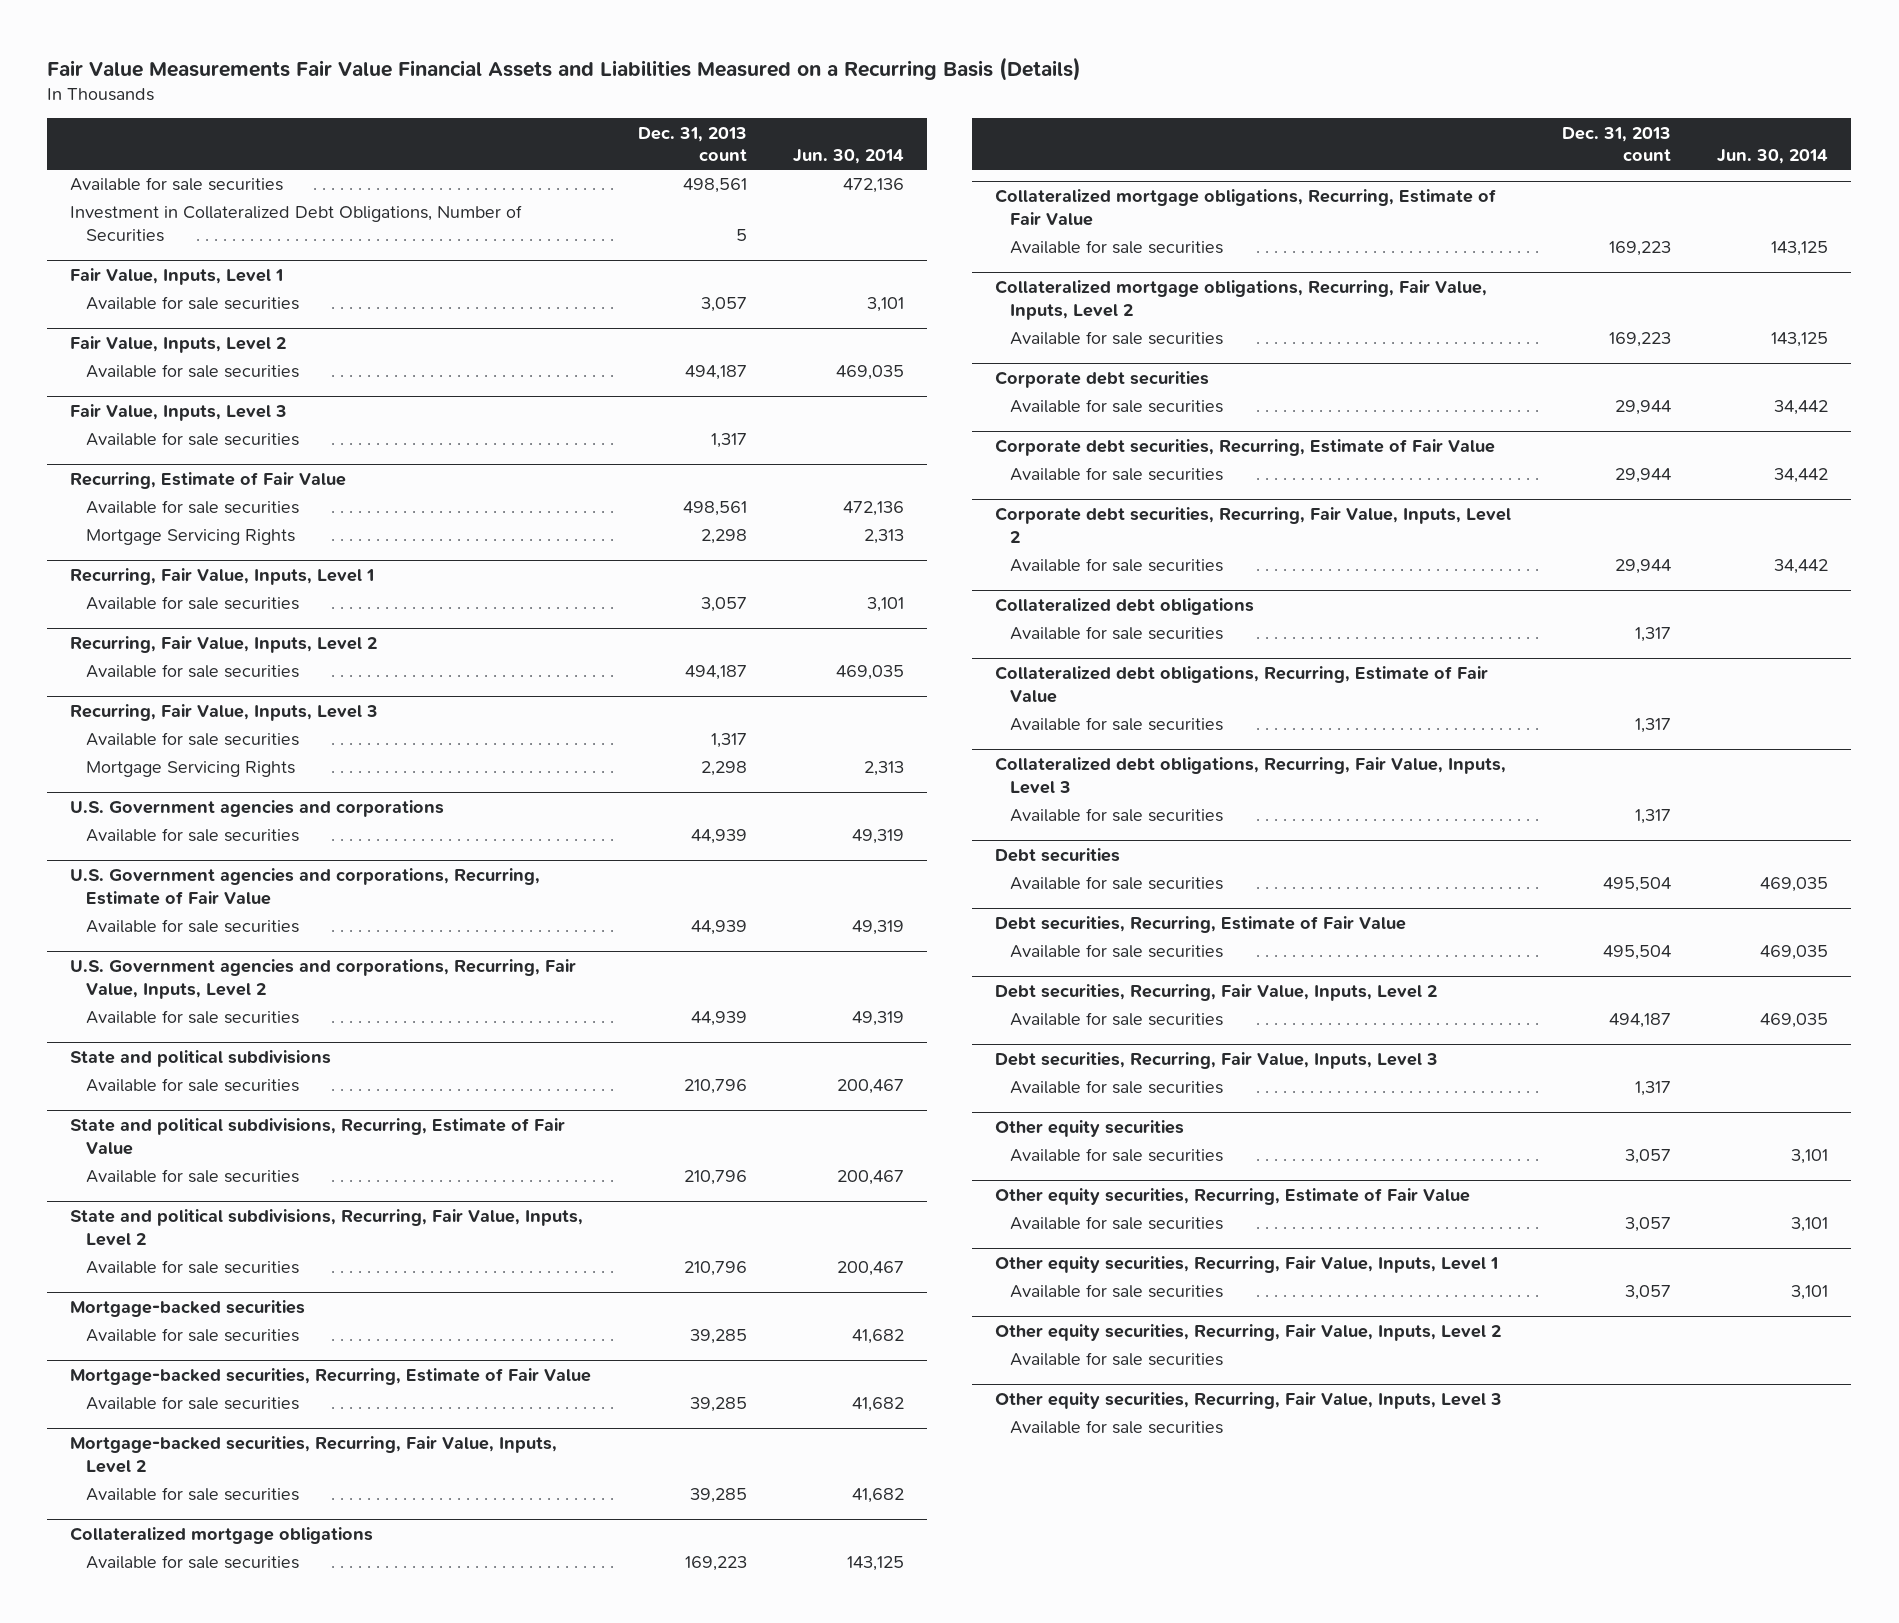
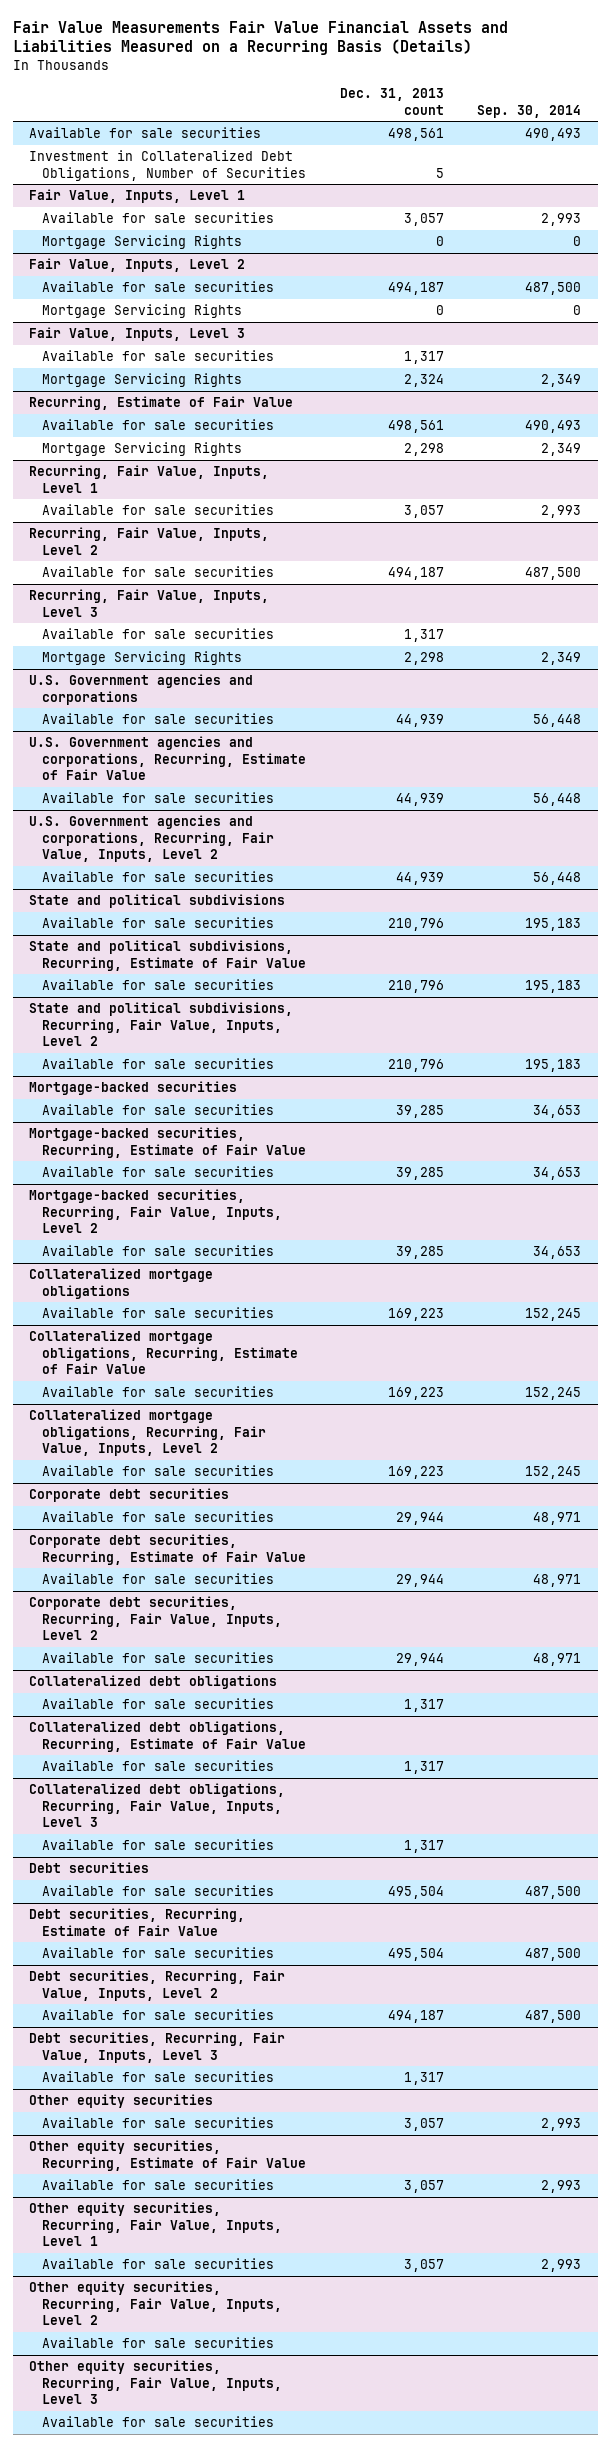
[792,149,904,165] Jun. 30, 2014 -> none
none -> [477,104,582,118] Sep. 30, 2014
none -> [42,234,243,249] Mortgage Servicing Rights
none -> [42,303,243,318] Mortgage Servicing Rights
none -> [42,372,243,387] Mortgage Servicing Rights

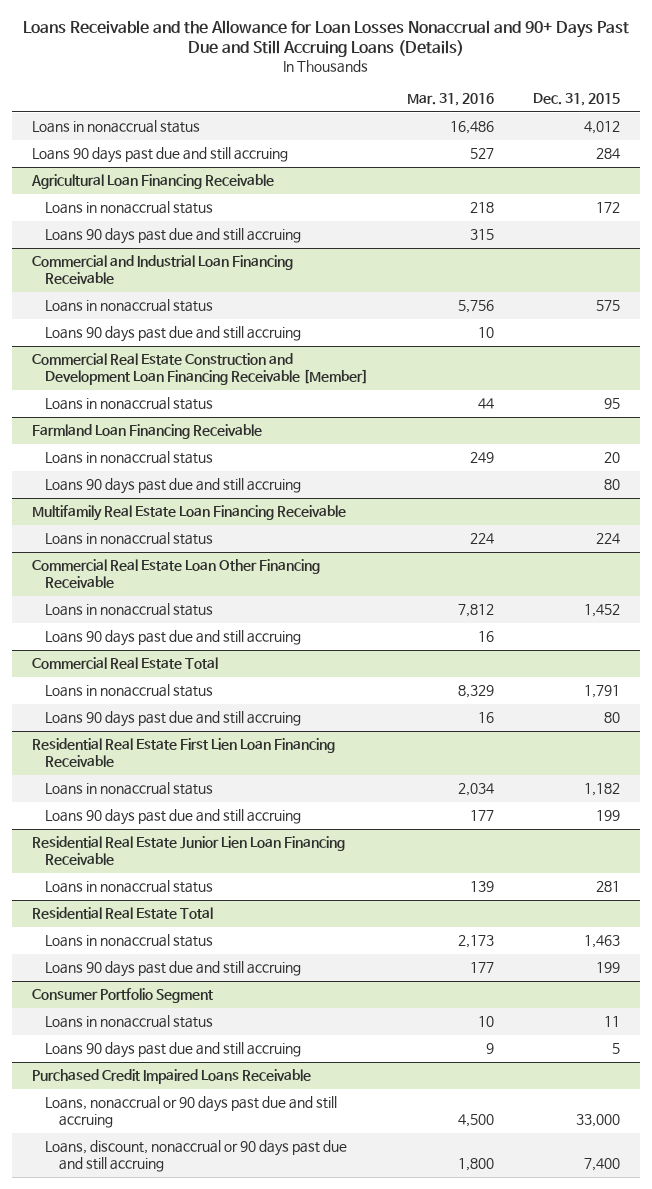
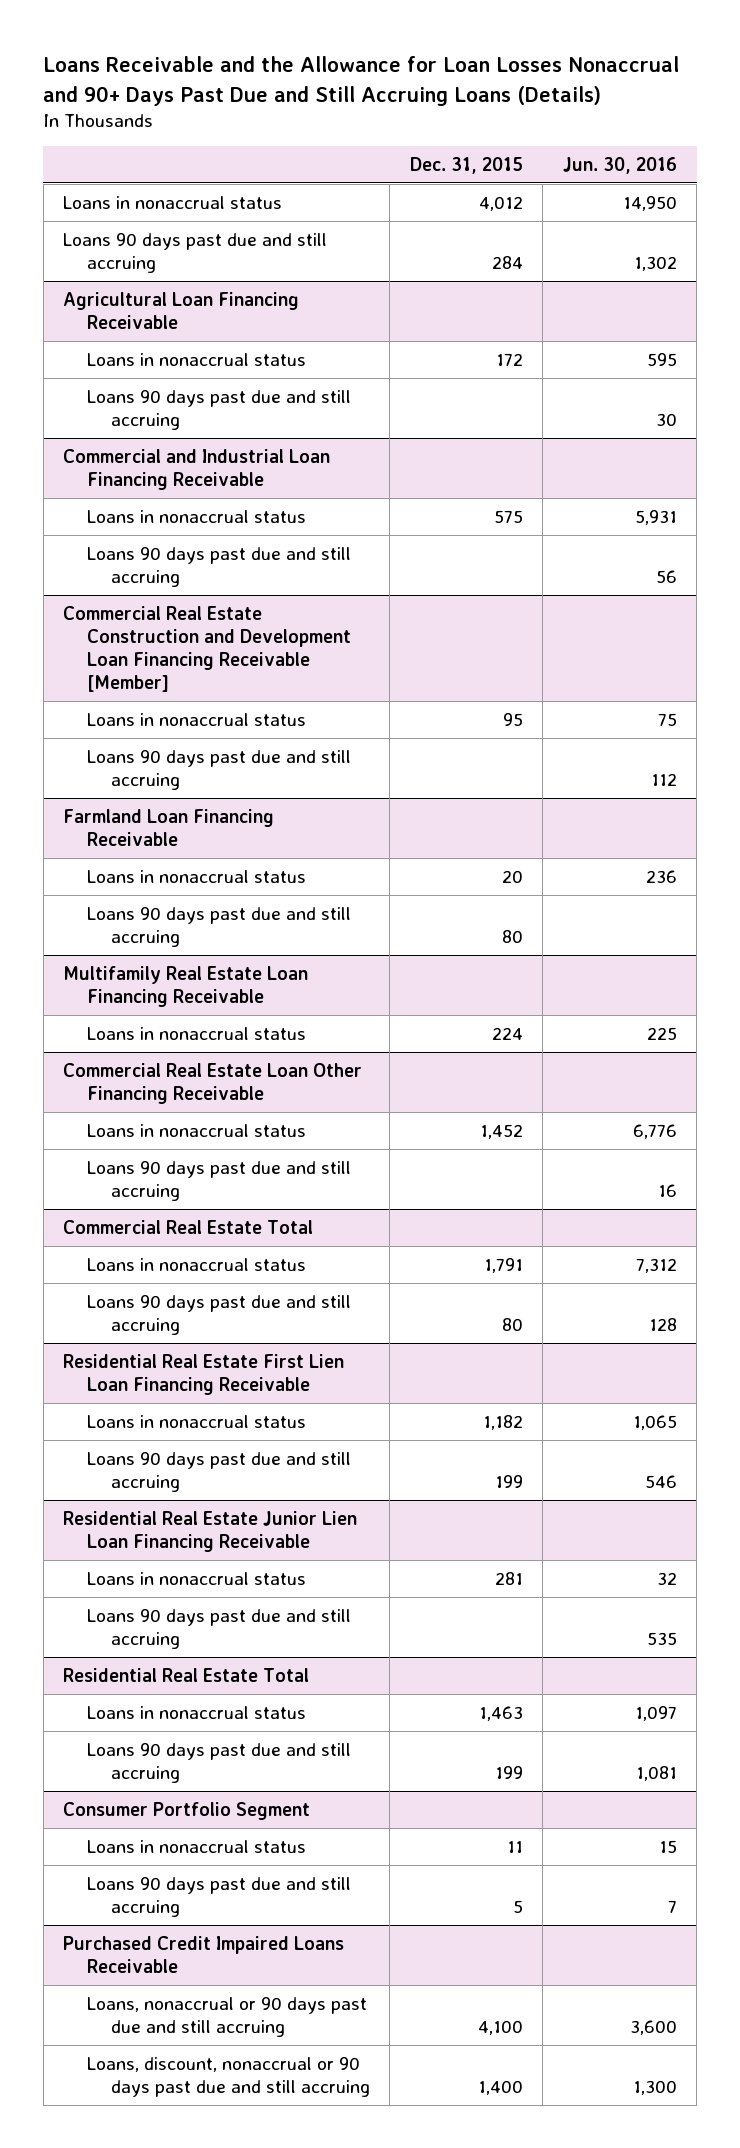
[407,92,495,106] Mar. 31, 2016 -> none
none -> [562,156,677,174] Jun. 30, 2016
none -> [87,749,352,790] Loans 90 days past due and still accruing
none -> [87,1608,352,1649] Loans 90 days past due and still accruing
[576,1114,621,1128] 33,000 -> [477,2019,523,2035] 4,100
[584,1158,621,1172] 7,400 -> [477,2079,523,2095] 1,400

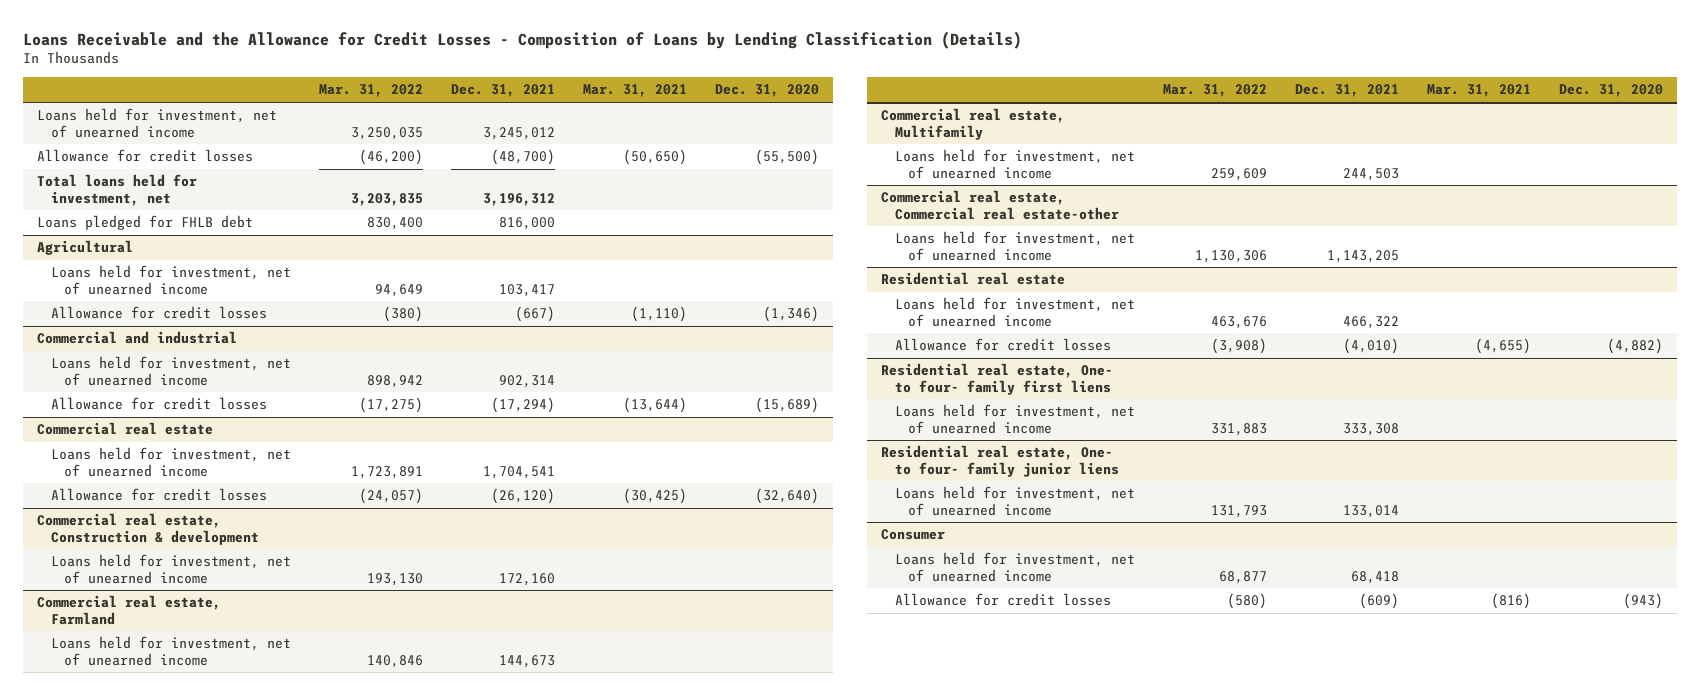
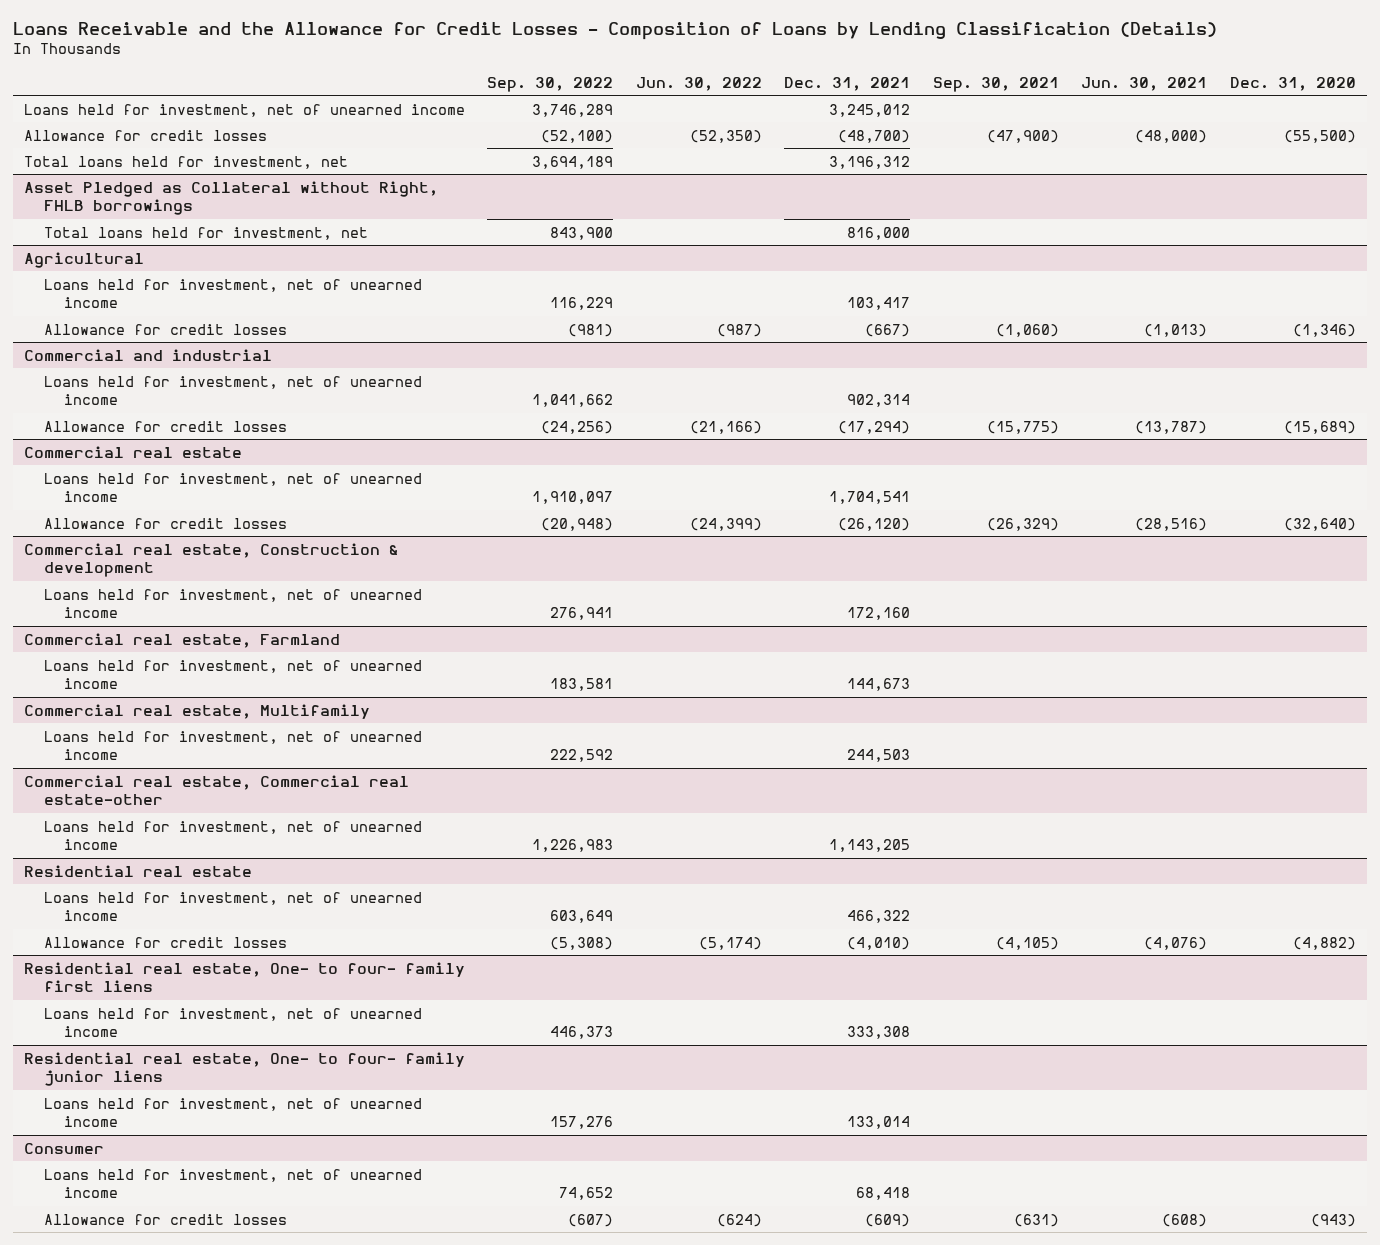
[318,84,423,98] Mar. 31, 2022 -> none
[582,84,687,98] Mar. 31, 2021 -> none
none -> [487,76,614,92] Sep. 30, 2022
none -> [635,76,762,91] Jun. 30, 2022
none -> [932,76,1059,92] Sep. 30, 2021
none -> [1081,76,1208,91] Jun. 30, 2021
none -> [23,180,438,216] Asset Pledged as Collateral without Right, FHLB borrowings
[37,215,254,231] Loans pledged for FHLB debt -> [43,226,368,240] Total loans held for investment, net

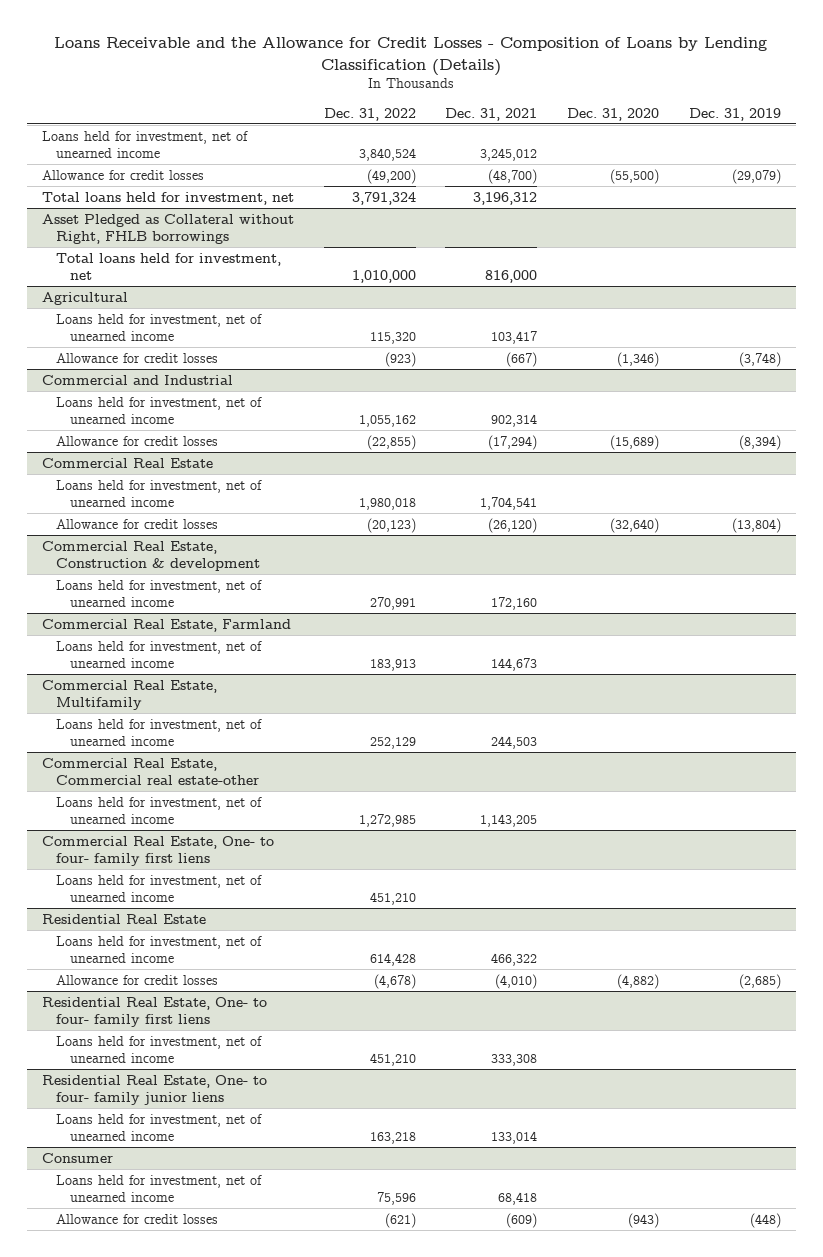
[487,76,614,92] Sep. 30, 2022 -> none
[635,76,762,91] Jun. 30, 2022 -> none
[932,76,1059,92] Sep. 30, 2021 -> none
[1081,76,1208,91] Jun. 30, 2021 -> none
none -> [323,107,416,121] Dec. 31, 2022
none -> [688,107,781,121] Dec. 31, 2019
[23,348,272,361] Commercial and industrial -> [41,374,233,385] Commercial and Industrial
[23,445,242,458] Commercial real estate -> [41,457,213,468] Commercial Real Estate
[23,542,398,578] Commercial real estate, Construction & development -> [41,540,261,571] Commercial Real Estate, Construction & development
[23,632,340,648] Commercial real estate, Farmland -> [41,618,291,632] Commercial Real Estate, Farmland
[23,703,370,719] Commercial real estate, Multifamily -> [41,679,217,710] Commercial Real Estate, Multifamily
[23,774,409,806] Commercial real estate, Commercial real estate-other -> [41,757,260,785] Commercial Real Estate, Commercial real estate-other
none -> [41,835,274,866] Commercial Real Estate, One- to four- family first liens
none -> [56,874,263,902] Loans held for investment, net of unearned income
[23,864,252,877] Residential real estate -> [41,913,206,924] Residential Real Estate
[23,961,465,993] Residential real estate, One- to four- family first liens -> [41,996,267,1027] Residential Real Estate, One- to four- family first liens
[23,1051,465,1087] Residential real estate, One- to four- family junior liens -> [41,1074,267,1105] Residential Real Estate, One- to four- family junior liens

